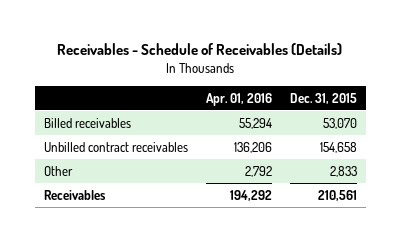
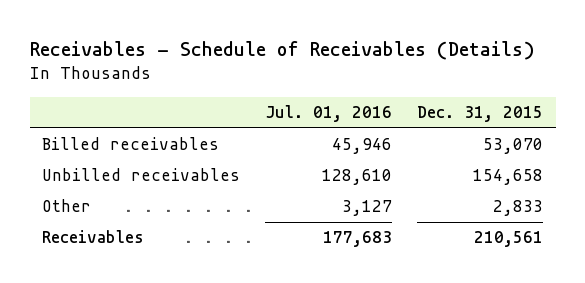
[205,92,272,106] Apr. 01, 2016 -> none
none -> [265,105,393,123] Jul. 01, 2016
[43,141,188,152] Unbilled contract receivables -> [42,168,241,182] Unbilled receivables

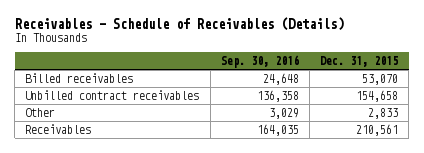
[265,105,393,123] Jul. 01, 2016 -> none
none -> [220,54,299,68] Sep. 30, 2016
[42,168,241,182] Unbilled receivables -> [25,89,200,100] Unbilled contract receivables

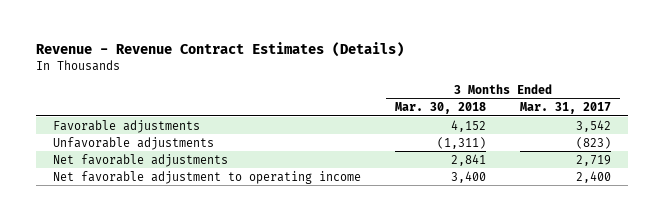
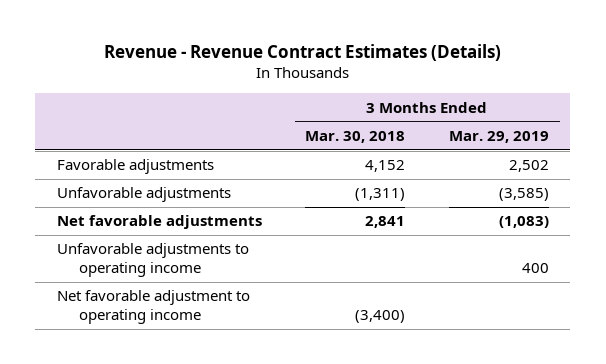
[520,102,612,115] Mar. 31, 2017 -> none
none -> [448,130,549,143] Mar. 29, 2019
none -> [57,243,250,278] Unfavorable adjustments to operating income
[450,170,486,183] 3,400 -> [355,310,406,324] (3,400)

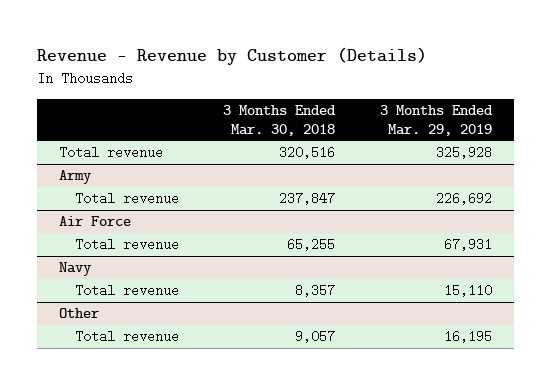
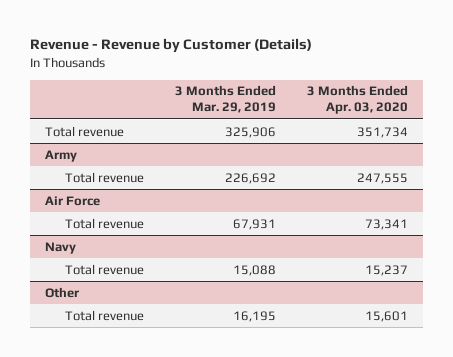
[223,105,337,136] 3 Months Ended Mar. 30, 2018 -> none
none -> [306,85,408,115] 3 Months Ended Apr. 03, 2020
[436,146,493,160] 325,928 -> [225,126,277,138] 325,906
[444,284,493,298] 15,110 -> [233,264,277,276] 15,088

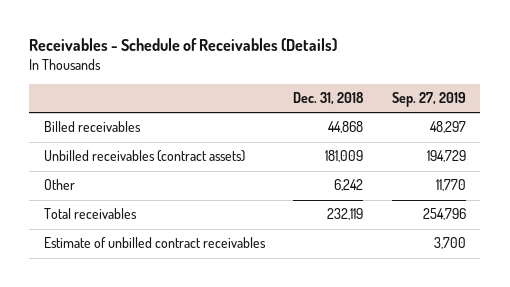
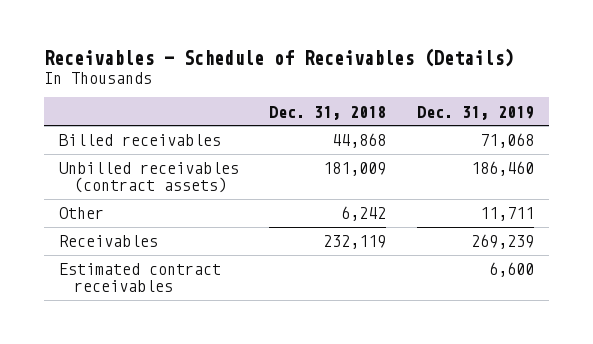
[392,91,467,107] Sep. 27, 2019 -> none
none -> [416,105,534,120] Dec. 31, 2019
[43,208,137,220] Total receivables -> [59,235,159,248] Receivables
[43,237,266,249] Estimate of unbilled contract receivables -> [59,263,222,293] Estimated contract receivables

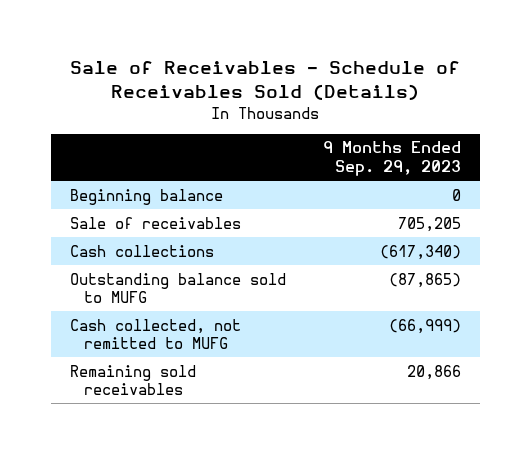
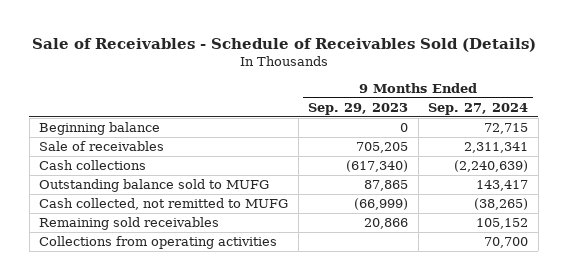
none -> [428,103,529,116] Sep. 27, 2024
[388,272,461,288] (87,865) -> [364,180,409,192] 87,865
none -> [39,236,278,250] Collections from operating activities

